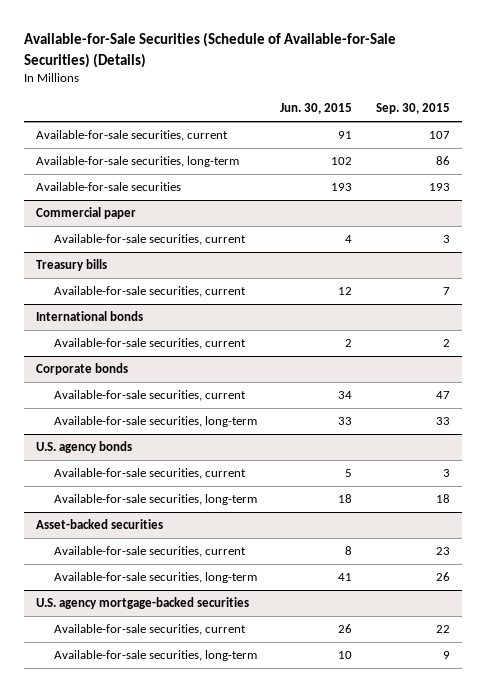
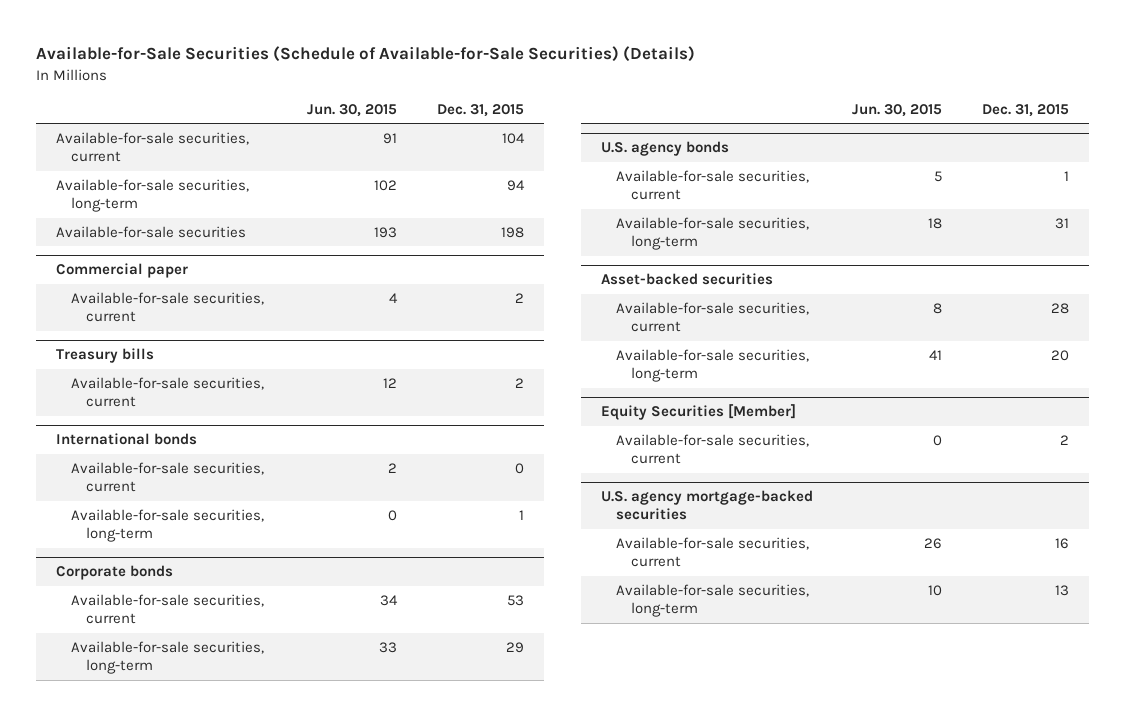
[375,103,450,115] Sep. 30, 2015 -> none
none -> [436,103,524,117] Dec. 31, 2015
none -> [71,508,265,543] Available-for-sale securities, long-term
none -> [600,404,796,421] Equity Securities [Member]
none -> [615,433,809,465] Available-for-sale securities, current

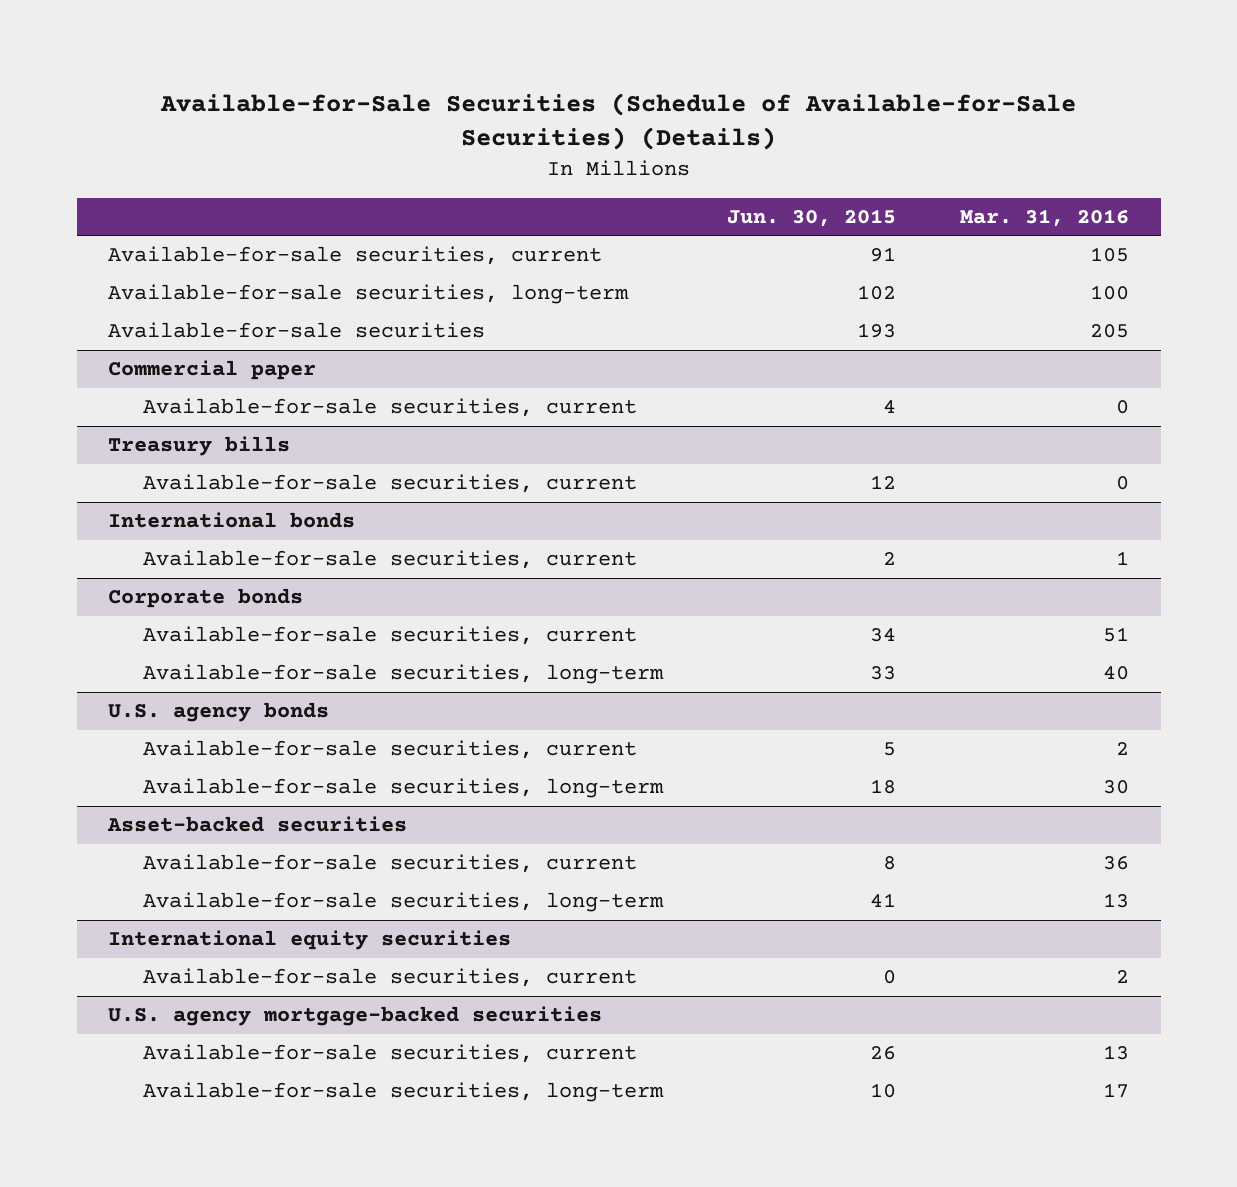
[436,103,524,117] Dec. 31, 2015 -> none
none -> [960,208,1130,227] Mar. 31, 2016
[71,508,265,543] Available-for-sale securities, long-term -> none
[600,404,796,421] Equity Securities [Member] -> [108,930,512,951] International equity securities

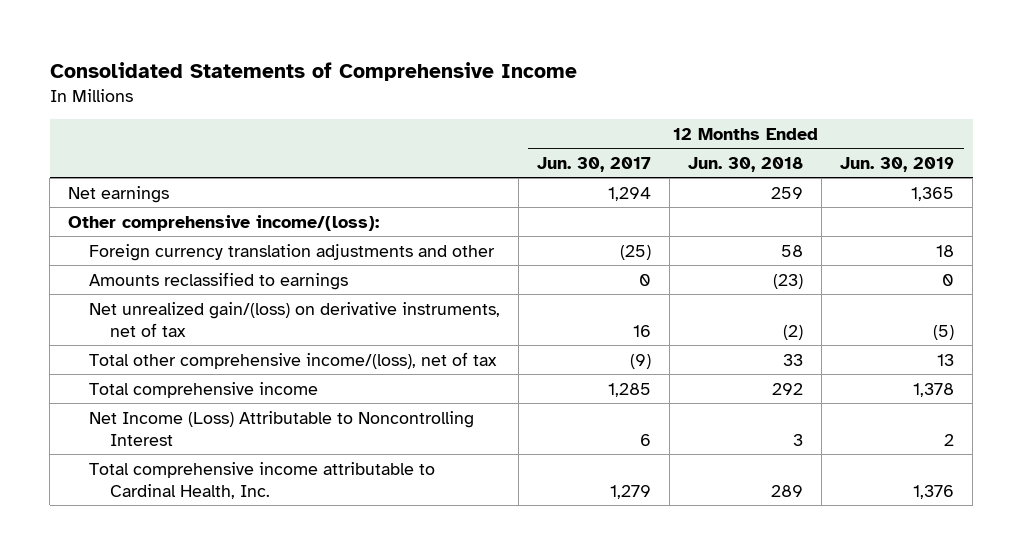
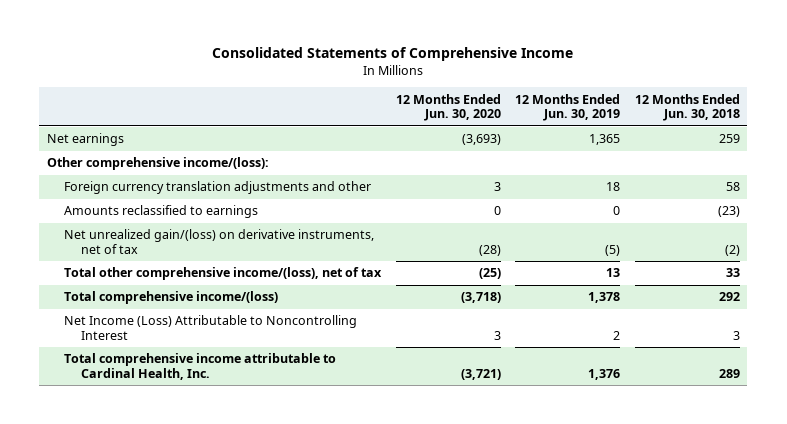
[537,156,652,172] Jun. 30, 2017 -> none
none -> [395,93,501,122] 12 Months Ended Jun. 30, 2020
[89,381,319,398] Total comprehensive income -> [63,291,278,305] Total comprehensive income/(loss)

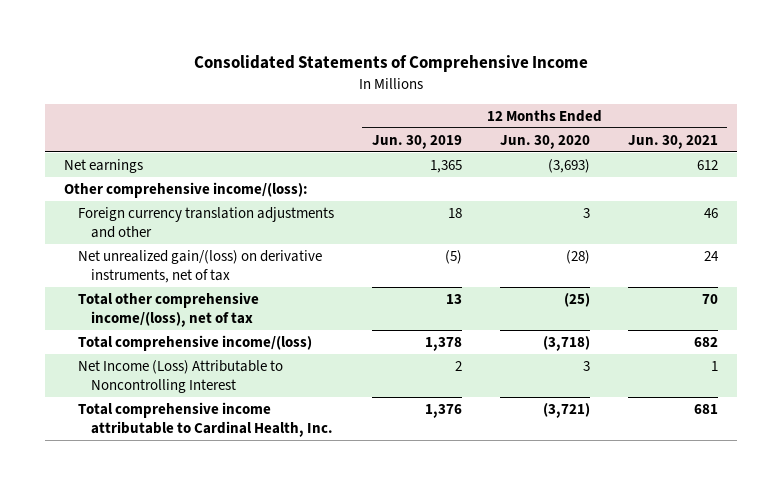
[634,93,740,122] 12 Months Ended Jun. 30, 2018 -> none
none -> [627,134,718,149] Jun. 30, 2021
[63,205,258,219] Amounts reclassified to earnings -> none

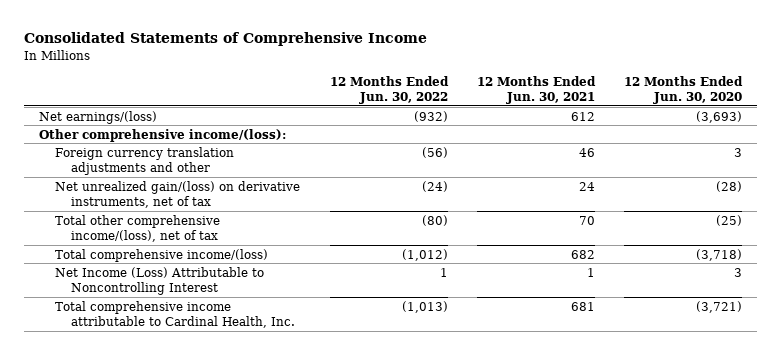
[371,134,462,149] Jun. 30, 2019 -> none
none -> [329,75,449,105] 12 Months Ended Jun. 30, 2022
[64,159,144,174] Net earnings -> [39,110,158,124] Net earnings/(loss)

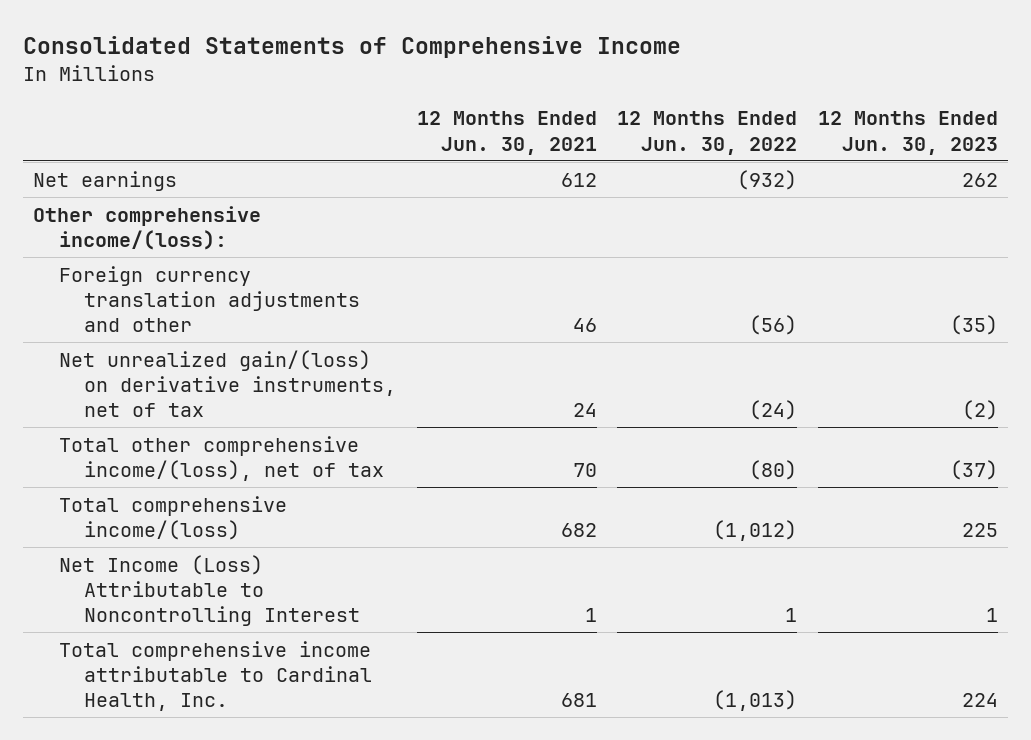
[624,75,744,105] 12 Months Ended Jun. 30, 2020 -> none
none -> [818,111,999,155] 12 Months Ended Jun. 30, 2023
[39,110,158,124] Net earnings/(loss) -> [33,170,178,191] Net earnings

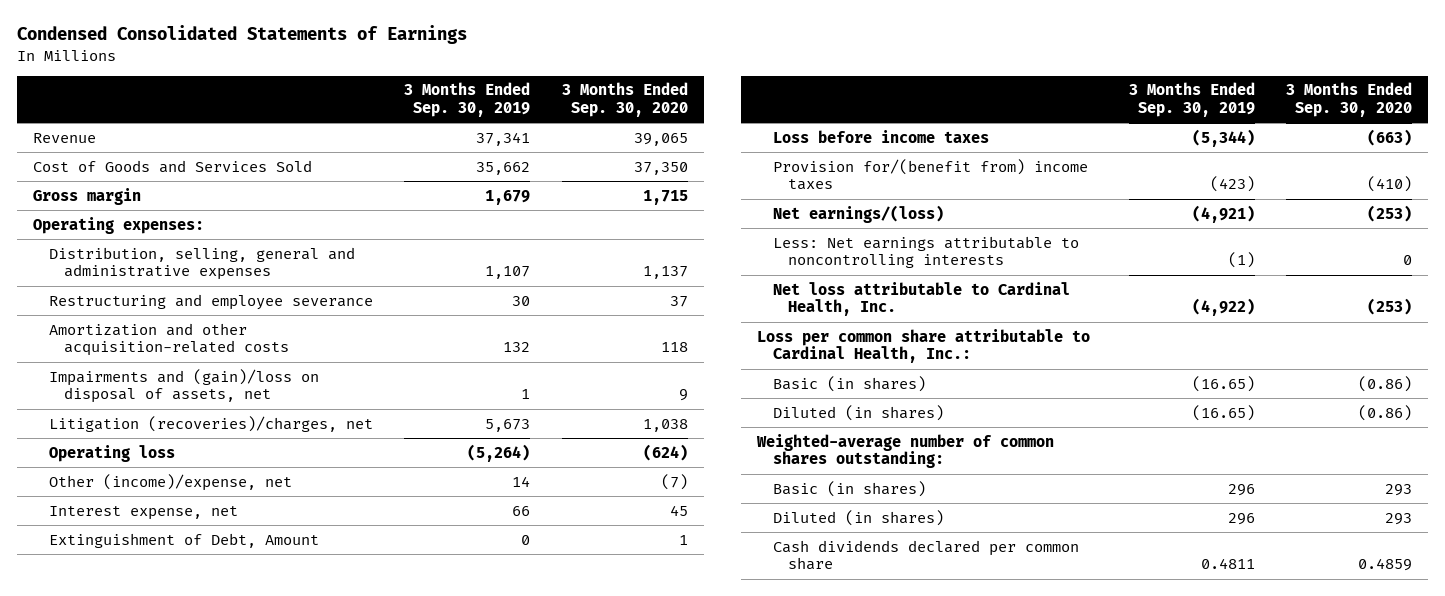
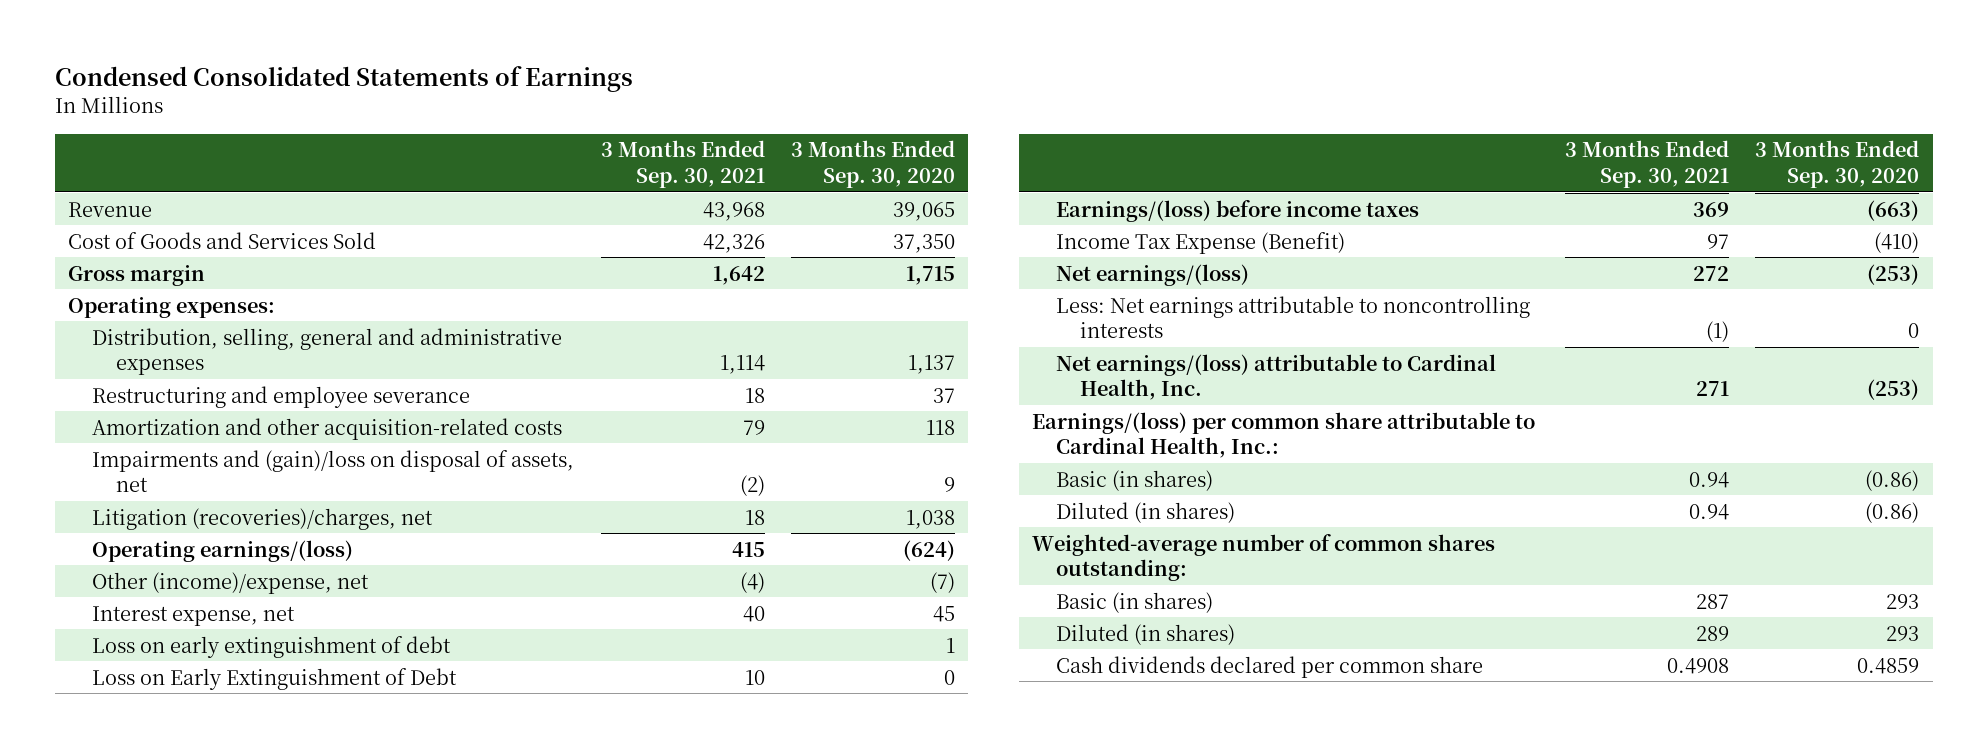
[404,82,531,117] 3 Months Ended Sep. 30, 2019 -> none
none -> [600,140,765,188] 3 Months Ended Sep. 30, 2021
[48,444,175,462] Operating loss -> [91,539,353,562] Operating earnings/(loss)
[48,532,319,548] Extinguishment of Debt, Amount -> none
none -> [91,635,451,658] Loss on early extinguishment of debt
none -> [91,667,457,690] Loss on Early Extinguishment of Debt
[772,129,989,143] Loss before income taxes -> [1056,199,1420,222] Earnings/(loss) before income taxes
[772,158,1088,191] Provision for/(benefit from) income taxes -> [1056,231,1346,254] Income Tax Expense (Benefit)
[772,281,1070,317] Net loss attributable to Cardinal Health, Inc. -> [1056,353,1497,401] Net earnings/(loss) attributable to Cardinal Health, Inc.
[757,328,1091,364] Loss per common share attributable to Cardinal Health, Inc.: -> [1032,411,1536,459] Earnings/(loss) per common share attributable to Cardinal Health, Inc.:

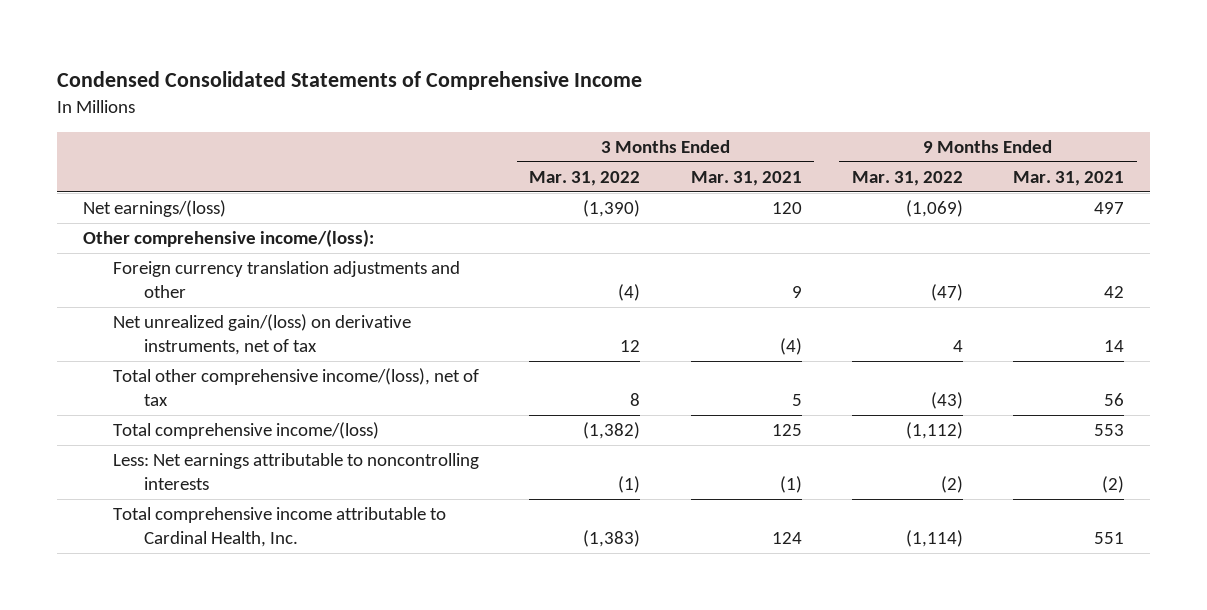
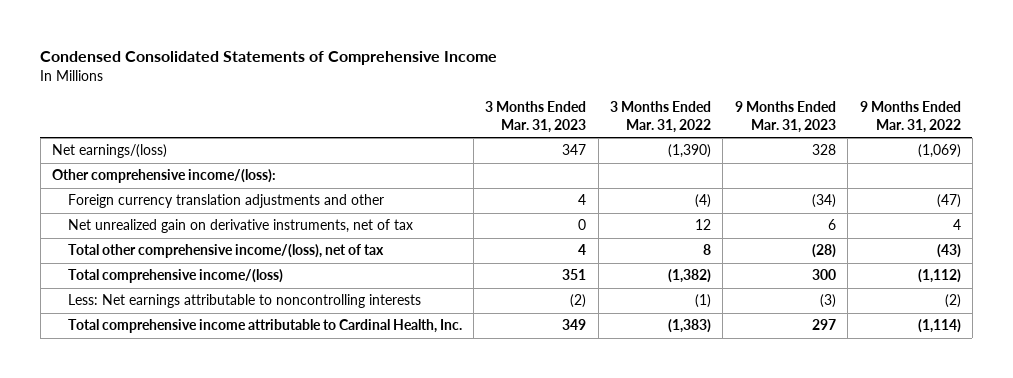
[690,170,802,186] Mar. 31, 2021 -> none
[1013,170,1125,186] Mar. 31, 2021 -> none
none -> [485,100,587,133] 3 Months Ended Mar. 31, 2023
none -> [734,100,836,133] 9 Months Ended Mar. 31, 2023
[113,314,412,356] Net unrealized gain/(loss) on derivative instruments, net of tax -> [67,219,413,234] Net unrealized gain on derivative instruments, net of tax

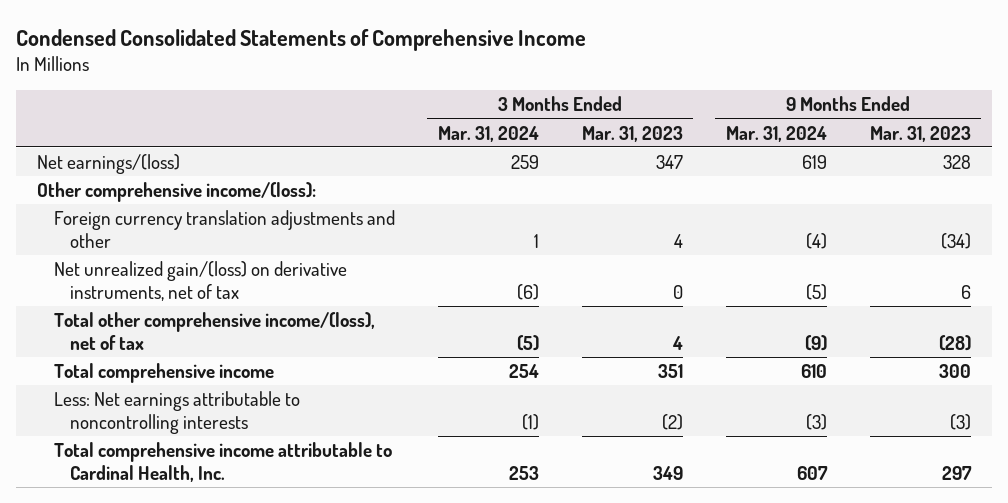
[610,100,712,133] 3 Months Ended Mar. 31, 2022 -> none
[859,100,961,133] 9 Months Ended Mar. 31, 2022 -> none
none -> [437,125,539,142] Mar. 31, 2024
none -> [725,125,827,142] Mar. 31, 2024
[67,219,413,234] Net unrealized gain on derivative instruments, net of tax -> [53,261,347,301] Net unrealized gain/(loss) on derivative instruments, net of tax
[67,269,283,284] Total comprehensive income/(loss) -> [53,363,274,384] Total comprehensive income

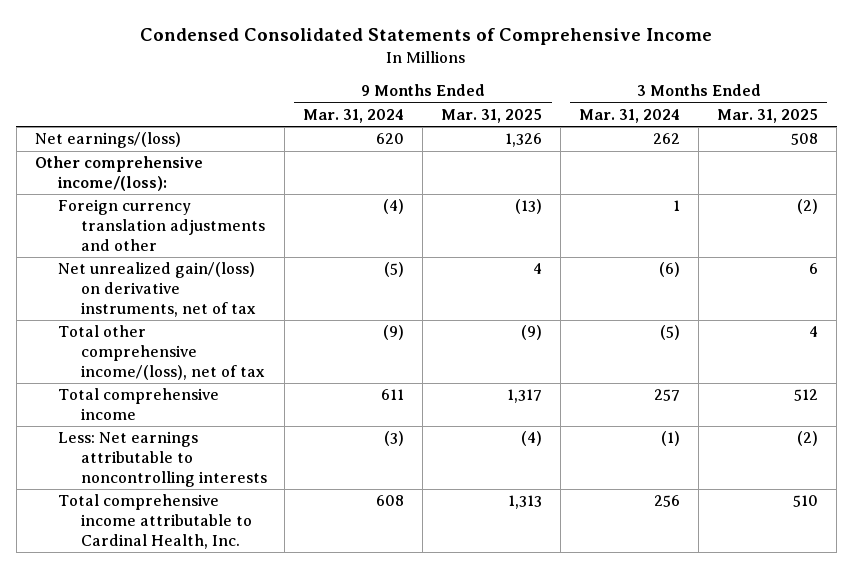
[581,125,683,142] Mar. 31, 2023 -> none
[869,125,971,142] Mar. 31, 2023 -> none
none -> [441,108,543,123] Mar. 31, 2025
none -> [717,108,819,123] Mar. 31, 2025
[510,155,539,170] 259 -> [653,133,681,145] 262
[801,155,827,170] 619 -> [376,133,405,145] 620
[508,364,539,379] 254 -> [654,389,681,402] 257
[800,364,827,379] 610 -> [381,389,405,401] 611
[508,465,539,480] 253 -> [654,495,681,508] 256
[796,465,828,480] 607 -> [376,495,405,507] 608

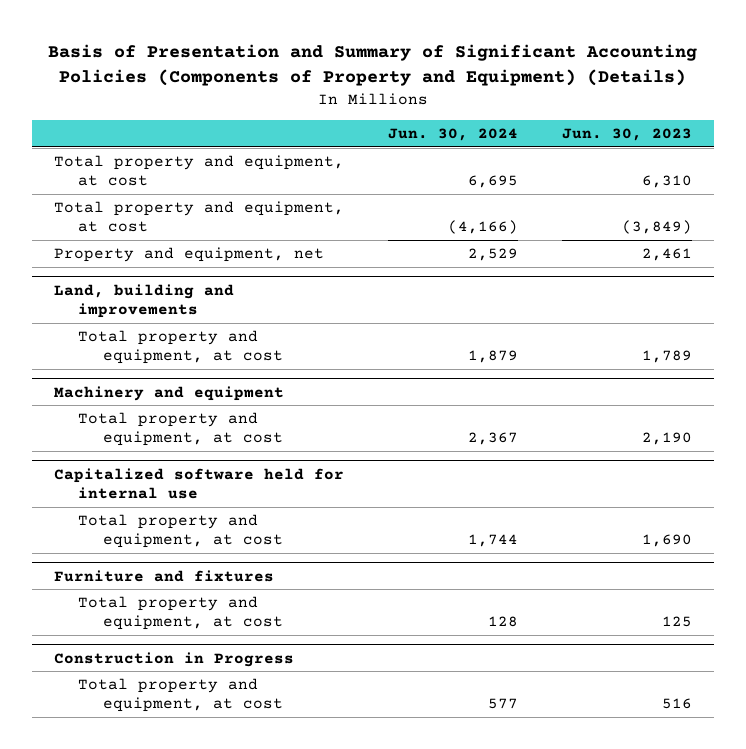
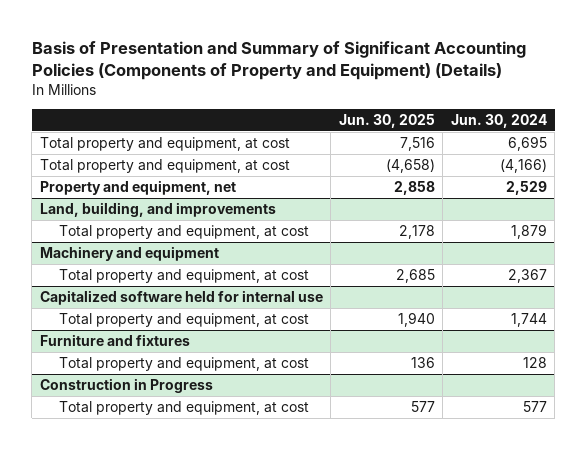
[562,128,693,142] Jun. 30, 2023 -> none
none -> [338,114,435,129] Jun. 30, 2025
[54,283,235,319] Land, building and improvements -> [39,202,276,218] Land, building, and improvements

